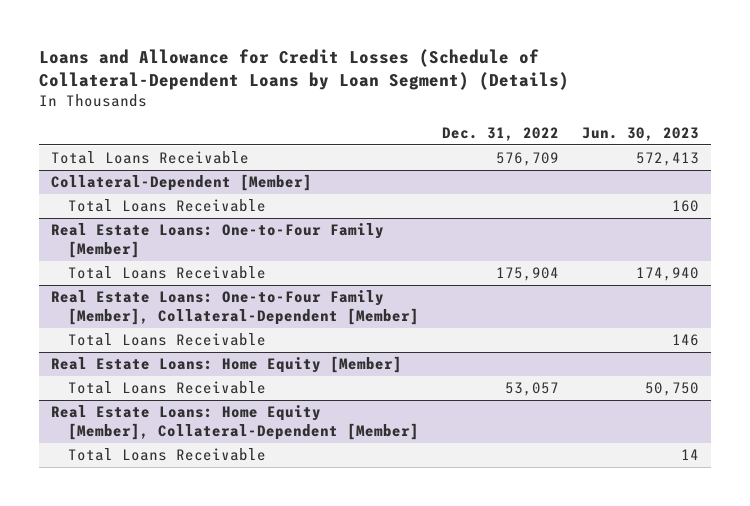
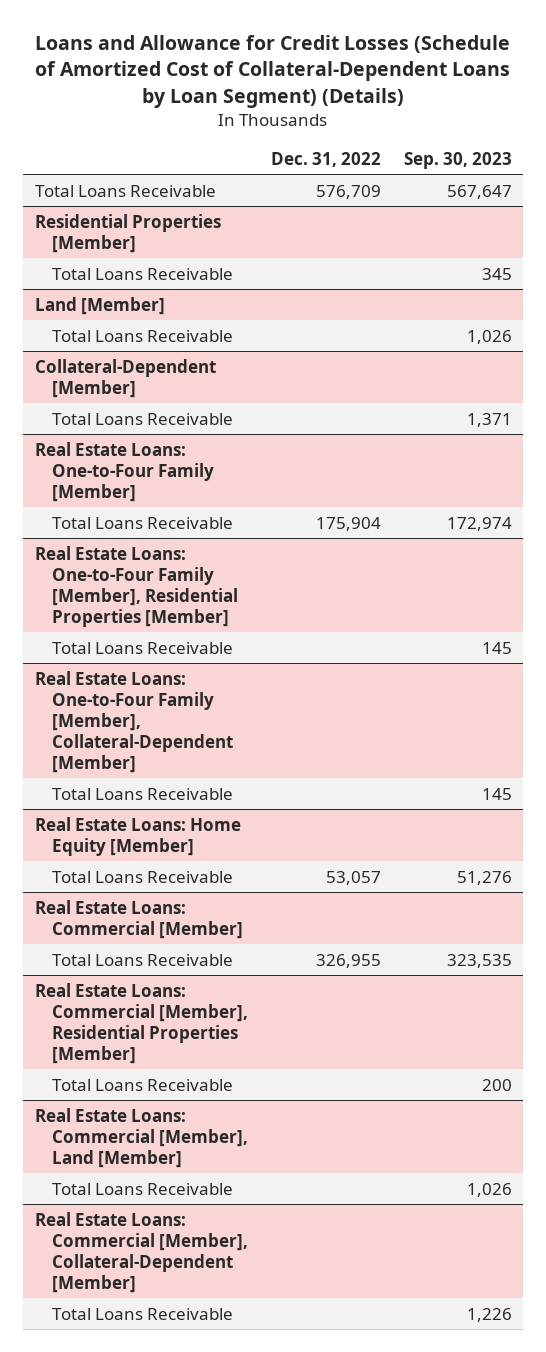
[39,48,570,90] Loans and Allowance for Credit Losses (Schedule of Collateral-Dependent Loans by Loan Segment) (Details) -> [35,34,511,108] Loans and Allowance for Credit Losses (Schedule of Amortized Cost of Collateral-Dependent Loans by Loan Segment) (Details)
[582,126,700,141] Jun. 30, 2023 -> none
none -> [403,151,512,169] Sep. 30, 2023
none -> [34,213,221,253] Residential Properties [Member]
none -> [52,267,234,280] Total Loans Receivable
none -> [34,296,165,315] Land [Member]
none -> [52,329,234,342] Total Loans Receivable
none -> [34,545,239,627] Real Estate Loans: One-to-Four Family [Member], Residential Properties [Member]
none -> [52,641,234,654] Total Loans Receivable
none -> [34,899,244,939] Real Estate Loans: Commercial [Member]
none -> [52,953,234,966] Total Loans Receivable
none -> [34,982,249,1064] Real Estate Loans: Commercial [Member], Residential Properties [Member]
none -> [52,1078,234,1091] Total Loans Receivable
none -> [34,1107,249,1168] Real Estate Loans: Commercial [Member], Land [Member]
none -> [52,1182,234,1195] Total Loans Receivable
[51,405,419,441] Real Estate Loans: Home Equity [Member], Collateral-Dependent [Member] -> [34,1211,249,1293] Real Estate Loans: Commercial [Member], Collateral-Dependent [Member]

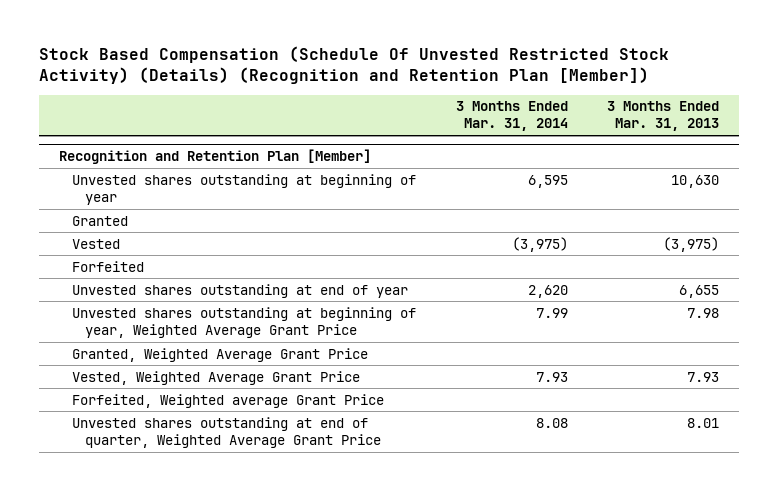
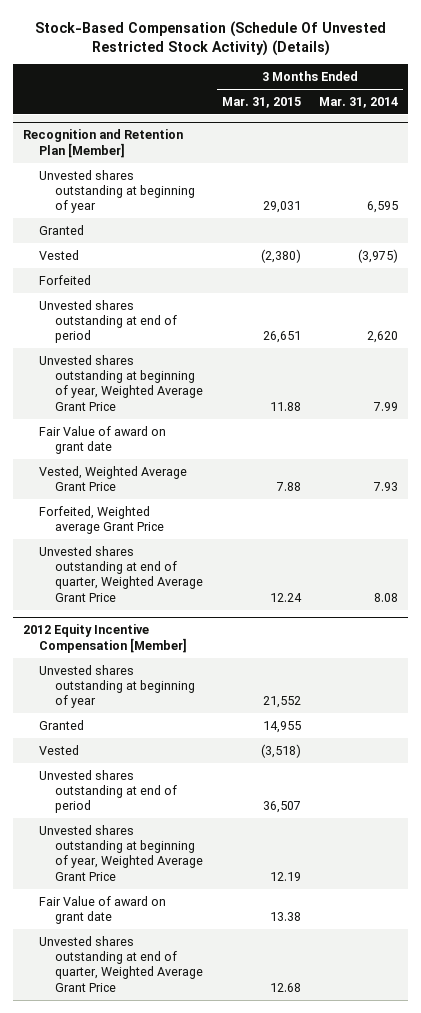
[39,46,670,85] Stock Based Compensation (Schedule Of Unvested Restricted Stock Activity) (Details) (Recognition and Retention Plan [Member]) -> [34,20,386,56] Stock-Based Compensation (Schedule Of Unvested Restricted Stock Activity) (Details)
[607,101,720,132] 3 Months Ended Mar. 31, 2013 -> none
none -> [221,96,301,108] Mar. 31, 2015
[72,283,409,298] Unvested shares outstanding at end of year -> [39,299,178,344] Unvested shares outstanding at end of period
[72,347,369,362] Granted, Weighted Average Grant Price -> [39,425,167,455] Fair Value of award on grant date
none -> [22,624,188,653] 2012 Equity Incentive Compensation [Member]
none -> [39,664,196,709] Unvested shares outstanding at beginning of year
none -> [39,719,85,730] Granted
none -> [39,744,80,755] Vested
none -> [39,769,178,814] Unvested shares outstanding at end of period
none -> [39,824,204,881] Unvested shares outstanding at beginning of year, Weighted Average Grant Price
none -> [39,895,167,925] Fair Value of award on grant date
none -> [39,935,204,992] Unvested shares outstanding at end of quarter, Weighted Average Grant Price

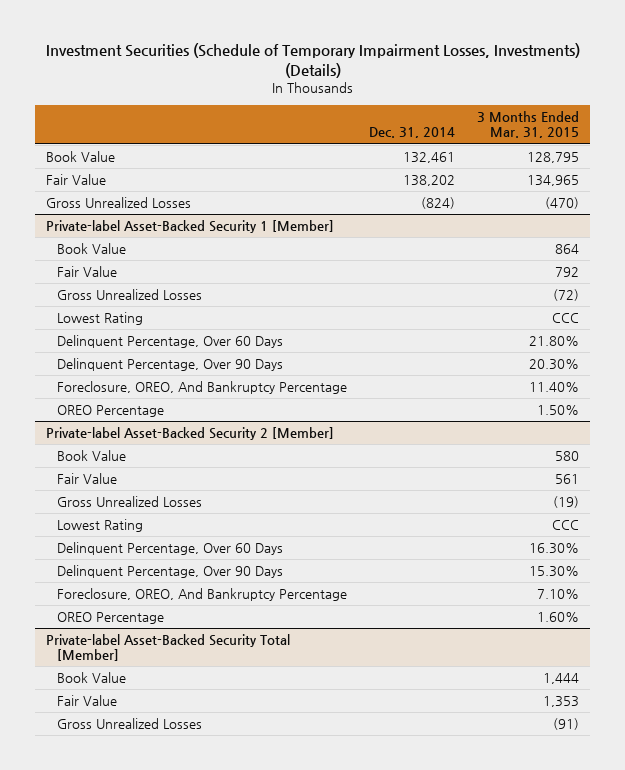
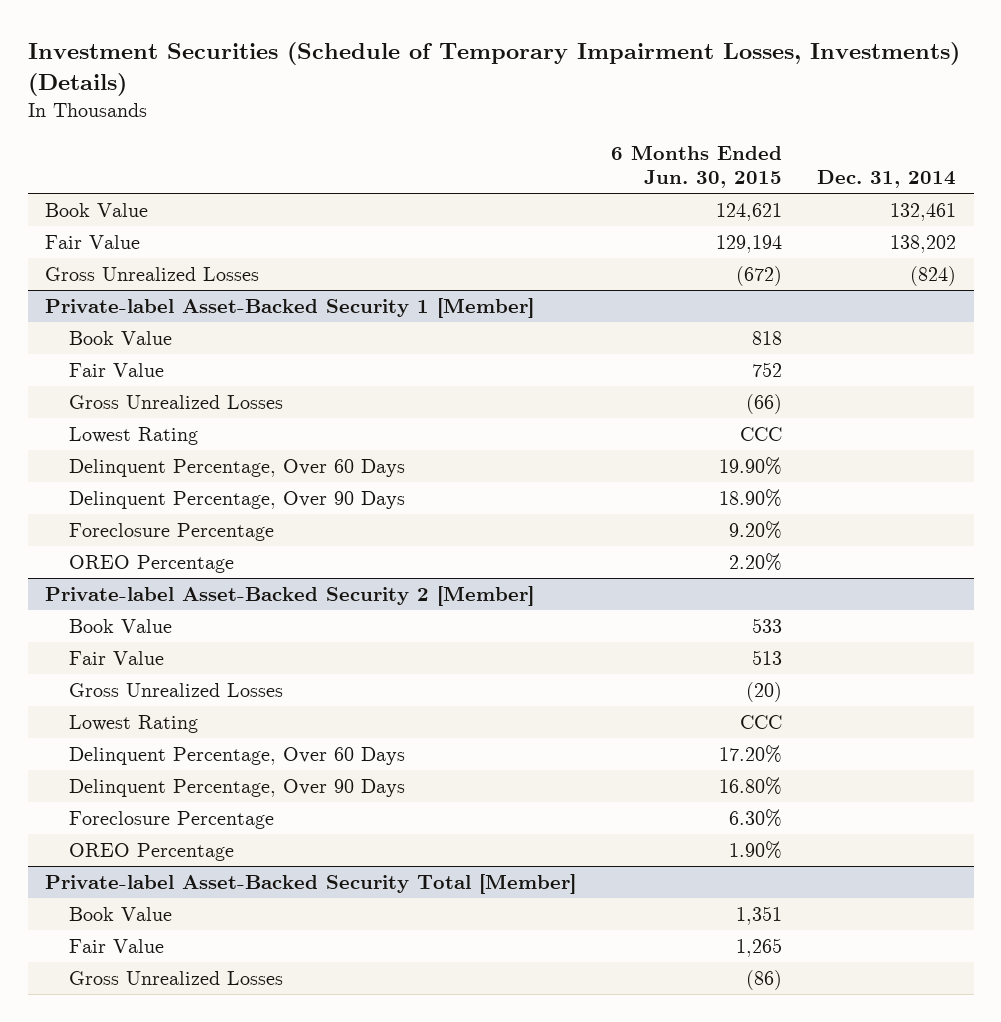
[476,111,579,139] 3 Months Ended Mar. 31, 2015 -> none
none -> [611,144,783,189] 6 Months Ended Jun. 30, 2015
[56,381,347,395] Foreclosure, OREO, And Bankruptcy Percentage -> [68,522,274,541] Foreclosure Percentage
[56,588,347,602] Foreclosure, OREO, And Bankruptcy Percentage -> [68,810,274,829] Foreclosure Percentage

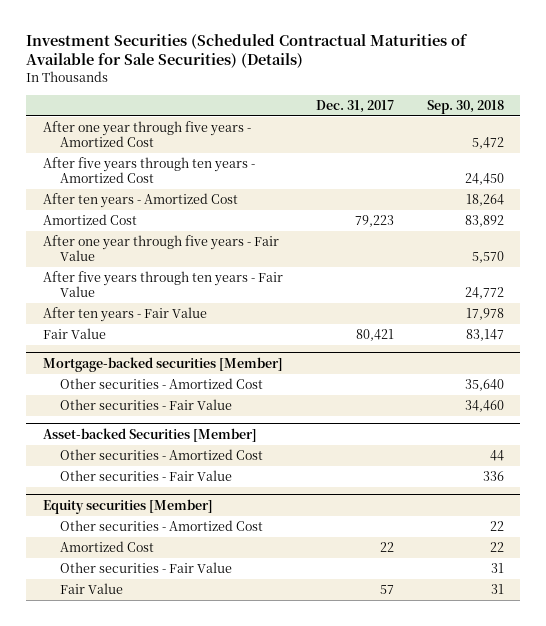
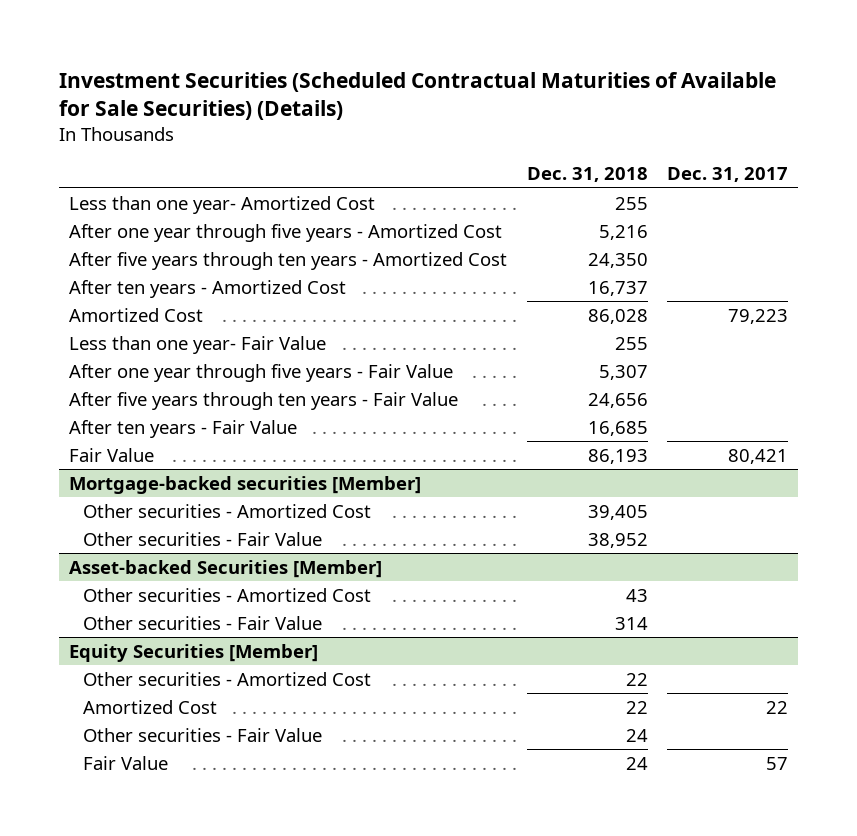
[426,100,504,115] Sep. 30, 2018 -> none
none -> [526,167,648,183] Dec. 31, 2018
none -> [69,195,376,214] Less than one year- Amortized Cost
none -> [69,335,327,354] Less than one year- Fair Value
[42,498,213,514] Equity securities [Member] -> [69,643,319,662] Equity Securities [Member]

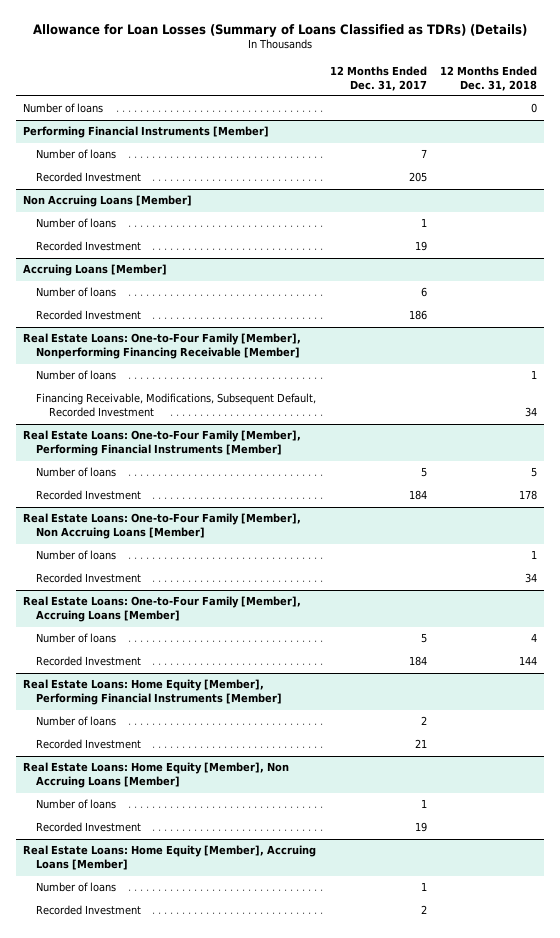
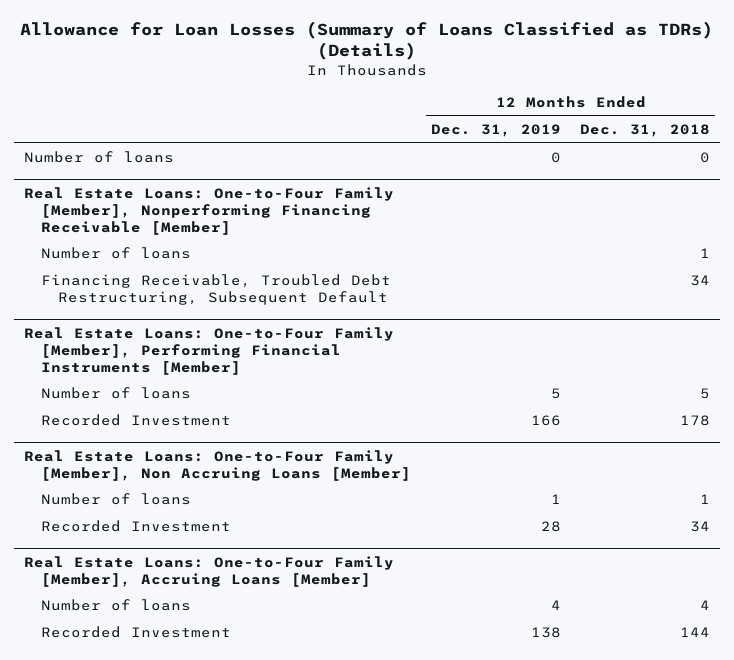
[329,65,427,91] 12 Months Ended Dec. 31, 2017 -> none
none -> [430,123,561,137] Dec. 31, 2019
[23,126,270,139] Performing Financial Instruments [Member] -> none
[36,149,117,160] Number of loans -> none
[36,172,142,183] Recorded Investment -> none
[23,195,193,208] Non Accruing Loans [Member] -> none
[36,218,117,229] Number of loans -> none
[36,241,142,252] Recorded Investment -> none
[23,264,168,277] Accruing Loans [Member] -> none
[36,287,117,298] Number of loans -> none
[36,310,142,321] Recorded Investment -> none
[36,393,317,418] Financing Receivable, Modifications, Subsequent Default, Recorded Investment -> [40,274,391,306] Financing Receivable, Troubled Debt Restructuring, Subsequent Default
[23,679,283,706] Real Estate Loans: Home Equity [Member], Performing Financial Instruments [Member] -> none
[36,716,117,727] Number of loans -> none
[36,739,142,750] Recorded Investment -> none
[23,762,290,789] Real Estate Loans: Home Equity [Member], Non Accruing Loans [Member] -> none
[36,799,117,810] Number of loans -> none
[36,822,142,833] Recorded Investment -> none
[23,845,317,871] Real Estate Loans: Home Equity [Member], Accruing Loans [Member] -> none
[36,882,117,893] Number of loans -> none
[36,905,142,916] Recorded Investment -> none

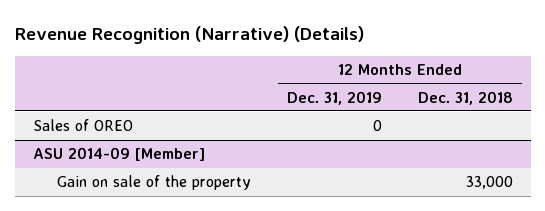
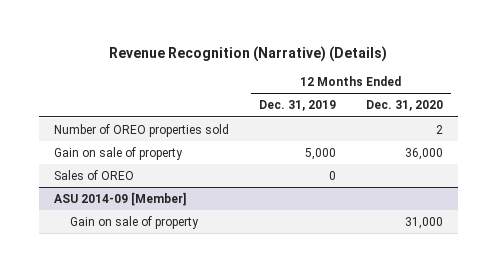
[417,90,513,105] Dec. 31, 2018 -> none
none -> [366,100,444,112] Dec. 31, 2020
none -> [53,123,229,137] Number of OREO properties sold
none -> [53,146,183,160] Gain on sale of property
[56,175,251,191] Gain on sale of the property -> [69,215,199,229] Gain on sale of property

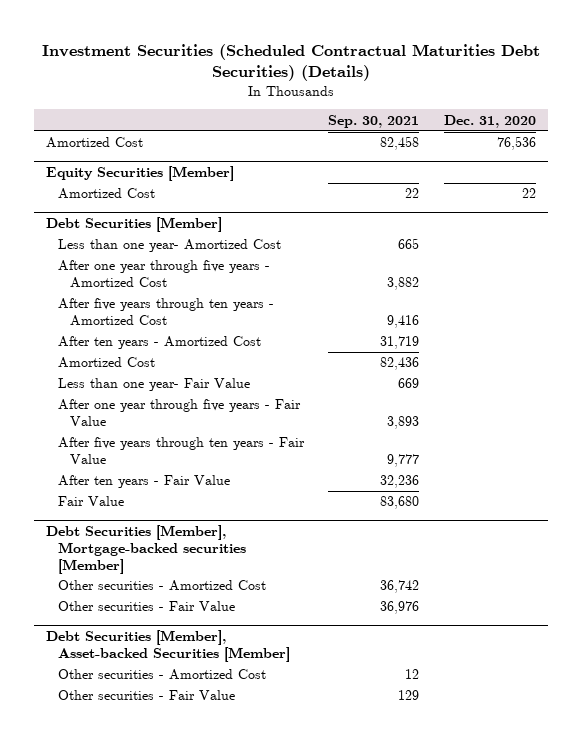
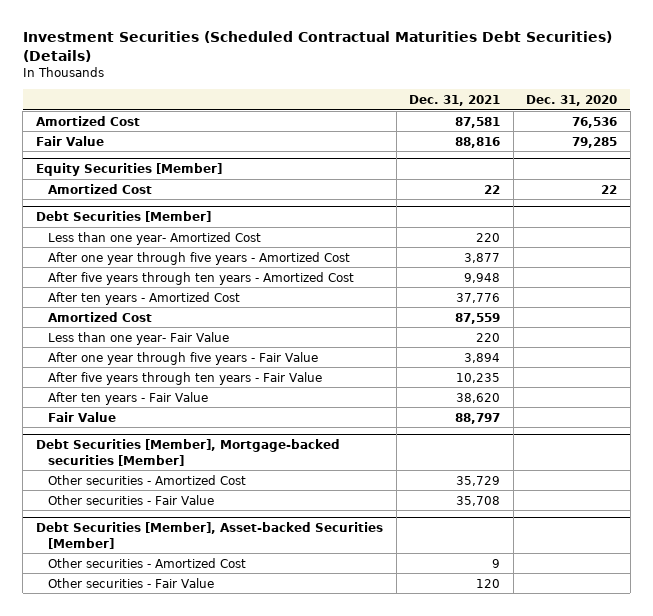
[328,114,420,128] Sep. 30, 2021 -> none
none -> [409,94,501,106] Dec. 31, 2021
none -> [35,135,104,146] Fair Value

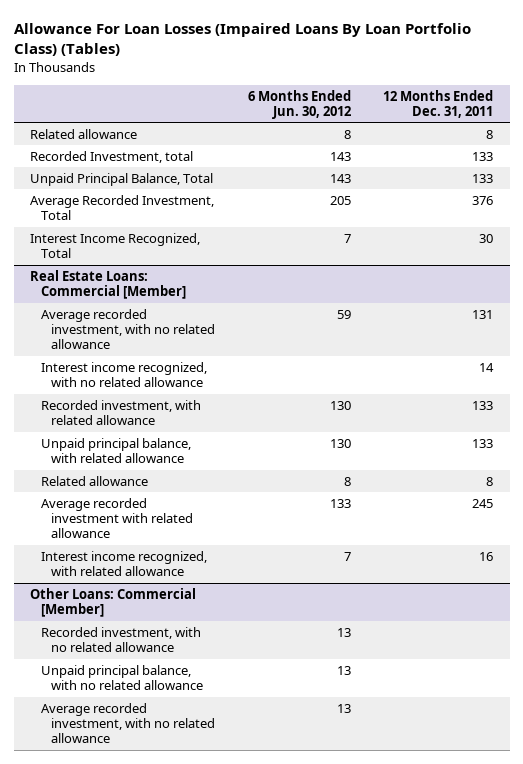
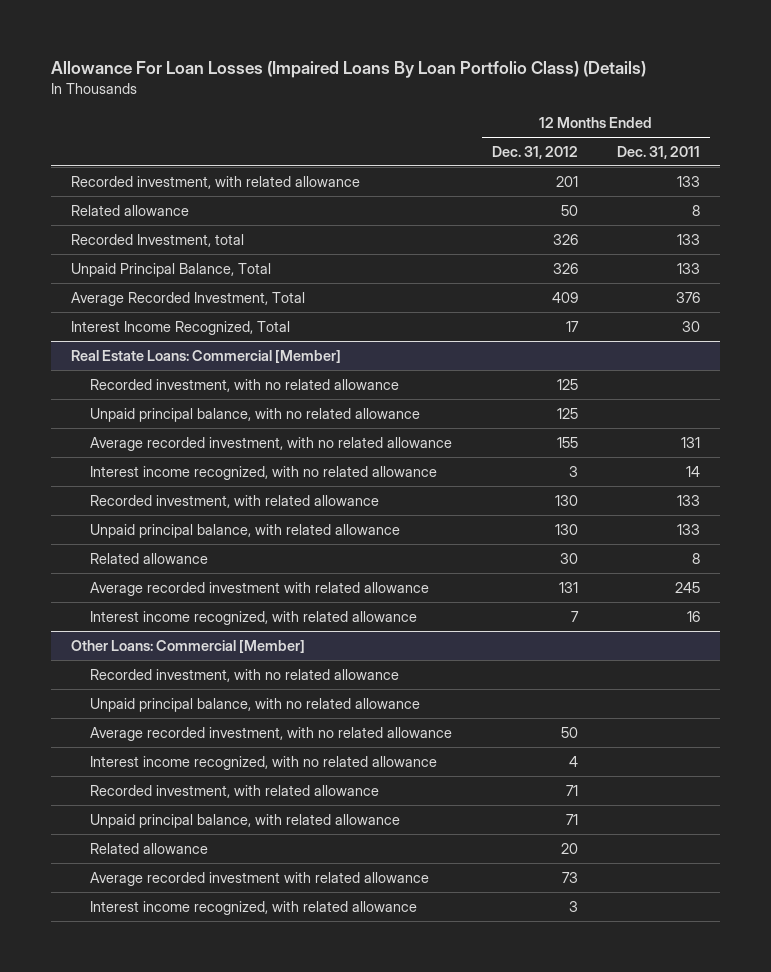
[13,22,471,57] Allowance For Loan Losses (Impaired Loans By Loan Portfolio Class) (Tables) -> [51,61,647,79] Allowance For Loan Losses (Impaired Loans By Loan Portfolio Class) (Details)
[247,89,351,119] 6 Months Ended Jun. 30, 2012 -> none
none -> [491,145,578,159] Dec. 31, 2012
none -> [70,175,360,189] Recorded investment, with related allowance
none -> [90,378,400,392] Recorded investment, with no related allowance
none -> [90,407,421,422] Unpaid principal balance, with no related allowance
none -> [90,755,438,770] Interest income recognized, with no related allowance
none -> [90,784,380,798] Recorded investment, with related allowance
none -> [90,813,401,828] Unpaid principal balance, with related allowance
none -> [90,842,209,854] Related allowance
none -> [90,871,430,886] Average recorded investment with related allowance
none -> [90,900,418,915] Interest income recognized, with related allowance

